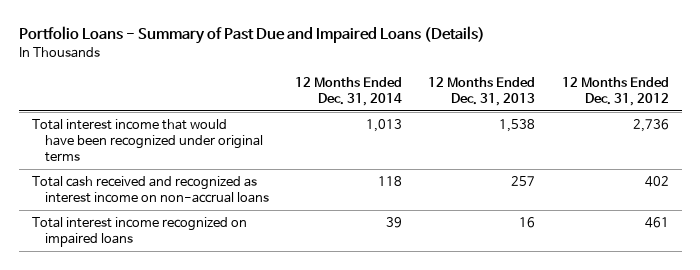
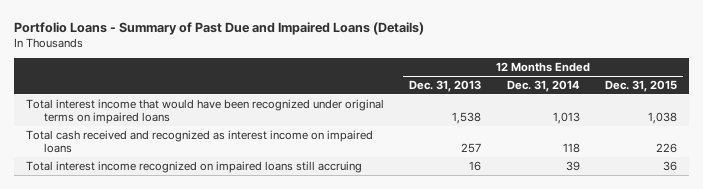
[561,76,669,106] 12 Months Ended Dec. 31, 2012 -> none
none -> [604,79,677,92] Dec. 31, 2015
[31,119,263,162] Total interest income that would have been recognized under original terms -> [26,98,385,125] Total interest income that would have been recognized under original terms on impaired loans
[31,176,269,204] Total cash received and recognized as interest income on non-accrual loans -> [26,129,374,154] Total cash received and recognized as interest income on impaired loans
[31,217,247,248] Total interest income recognized on impaired loans -> [26,160,363,173] Total interest income recognized on impaired loans still accruing

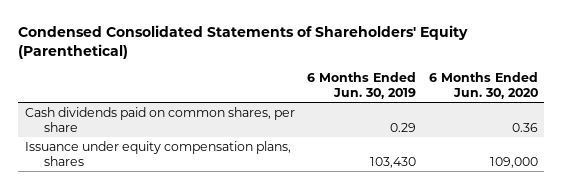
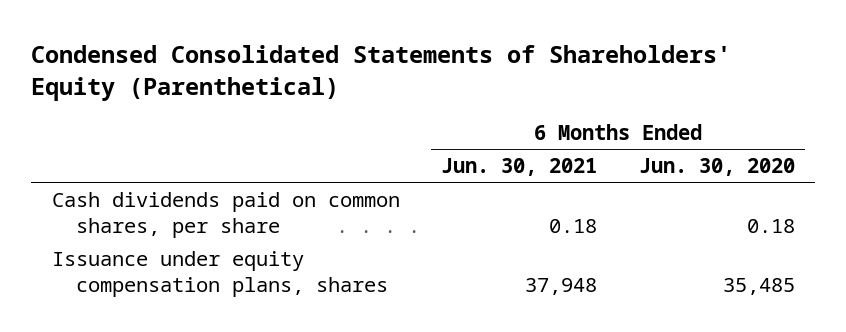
[307,72,417,100] 6 Months Ended Jun. 30, 2019 -> none
none -> [441,158,598,177] Jun. 30, 2021
[511,122,538,132] 0.36 -> [746,218,795,233] 0.18
[489,156,538,168] 109,000 -> [722,277,795,295] 35,485

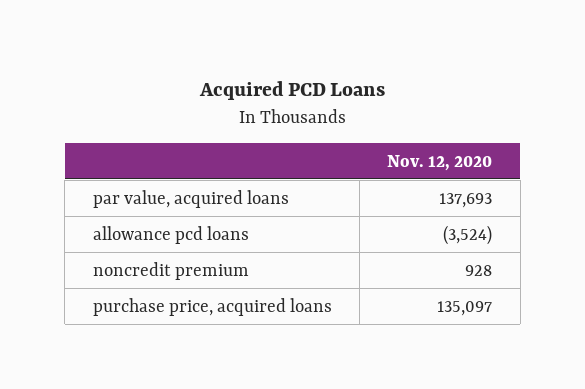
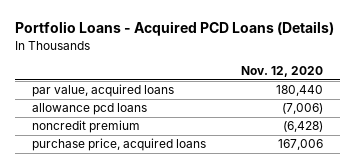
[198,80,385,100] Acquired PCD Loans -> [14,21,334,37] Portfolio Loans - Acquired PCD Loans (Details)
[439,192,493,208] 137,693 -> [275,85,323,97] 180,440
[443,224,493,245] (3,524) -> [281,103,323,115] (7,006)
[465,264,493,276] 928 -> [282,121,323,133] (6,428)
[437,300,493,316] 135,097 -> [277,139,323,151] 167,006

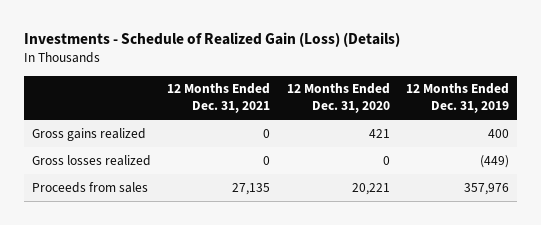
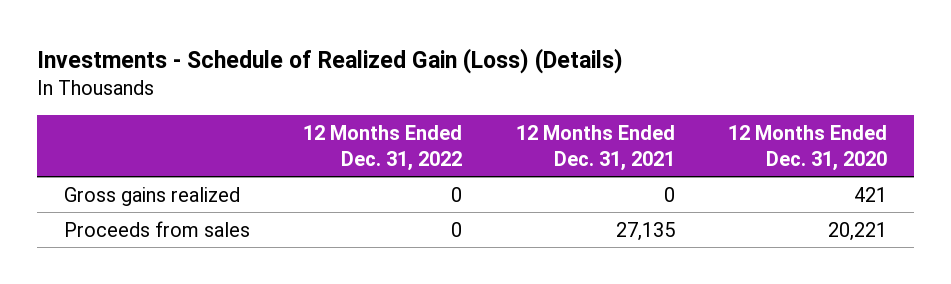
[406,83,510,114] 12 Months Ended Dec. 31, 2019 -> none
none -> [303,124,463,171] 12 Months Ended Dec. 31, 2022
[31,154,151,166] Gross losses realized -> none

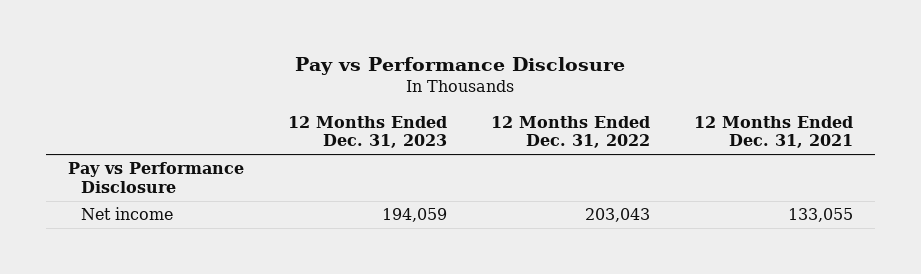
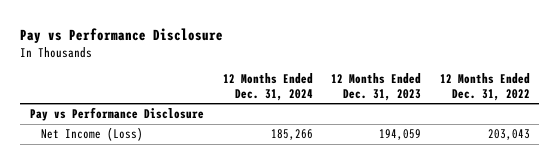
[693,115,853,149] 12 Months Ended Dec. 31, 2021 -> none
none -> [222,73,313,101] 12 Months Ended Dec. 31, 2024
[81,207,174,221] Net income -> [40,127,143,142] Net Income (Loss)

